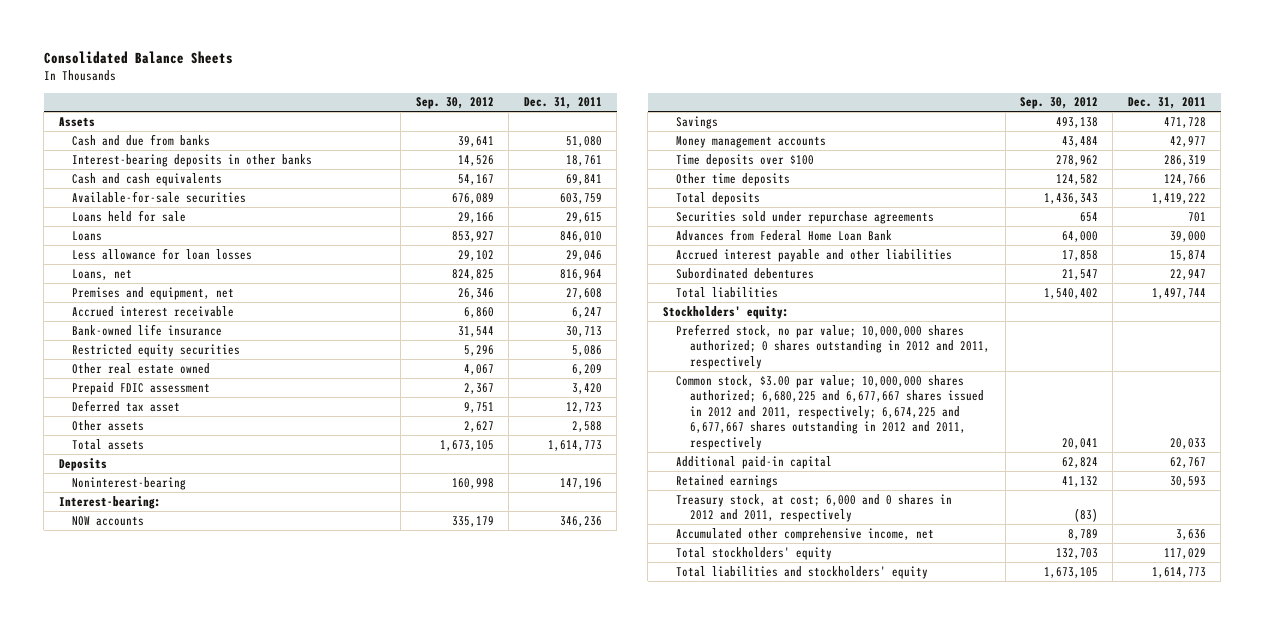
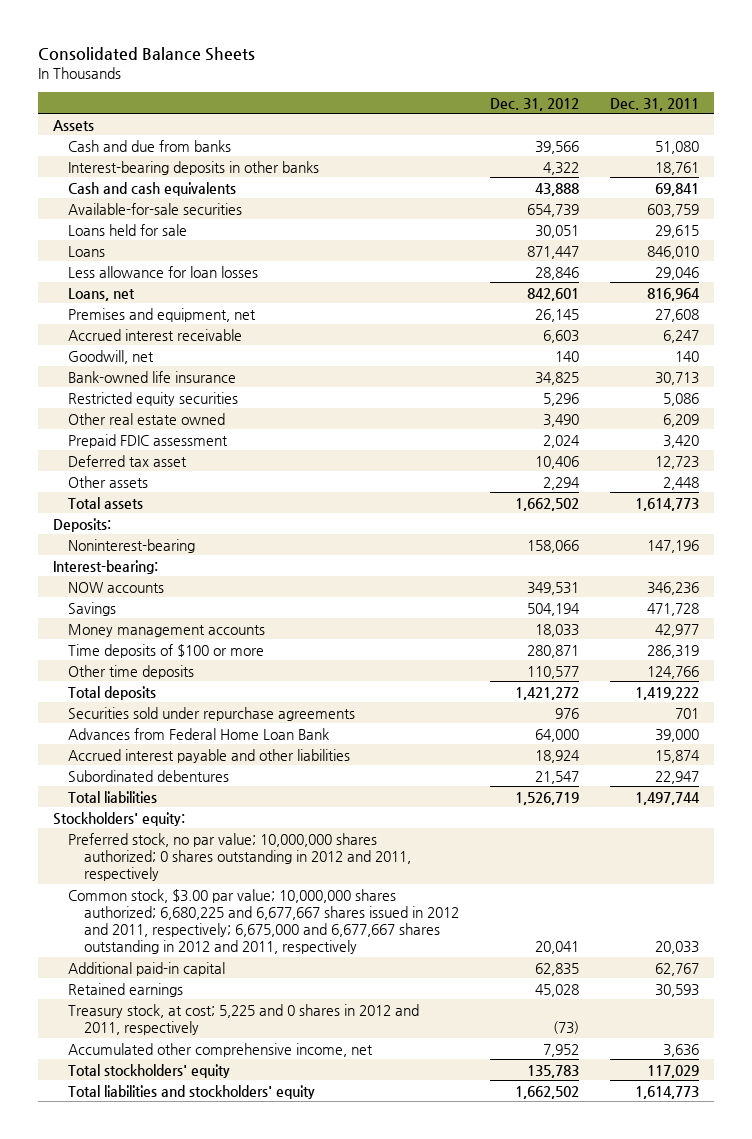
[415,97,494,110] Sep. 30, 2012 -> none
none -> [489,97,579,111] Dec. 31, 2012
none -> [68,349,155,364] Goodwill, net
[571,420,602,432] 2,588 -> [662,476,699,490] 2,448
[58,457,107,471] Deposits -> [53,517,112,532] Deposits:
[676,153,815,167] Time deposits over $100 -> [68,643,265,658] Time deposits of $100 or more
[676,374,985,450] Common stock, $3.00 par value; 10,000,000 shares authorized; 6,680,225 and 6,677,667 shares issued in 2012 and 2011, respectively; 6,674,225 and 6,677,667 shares outstanding in 2012 and 2011, respectively -> [68,888,459,955] Common stock, $3.00 par value; 10,000,000 shares authorized; 6,680,225 and 6,677,667 shares issued in 2012 and 2011, respectively; 6,675,000 and 6,677,667 shares outstanding in 2012 and 2011, respectively
[676,493,953,523] Treasury stock, at cost; 6,000 and 0 shares in 2012 and 2011, respectively -> [68,1003,420,1035] Treasury stock, at cost; 5,225 and 0 shares in 2012 and 2011, respectively

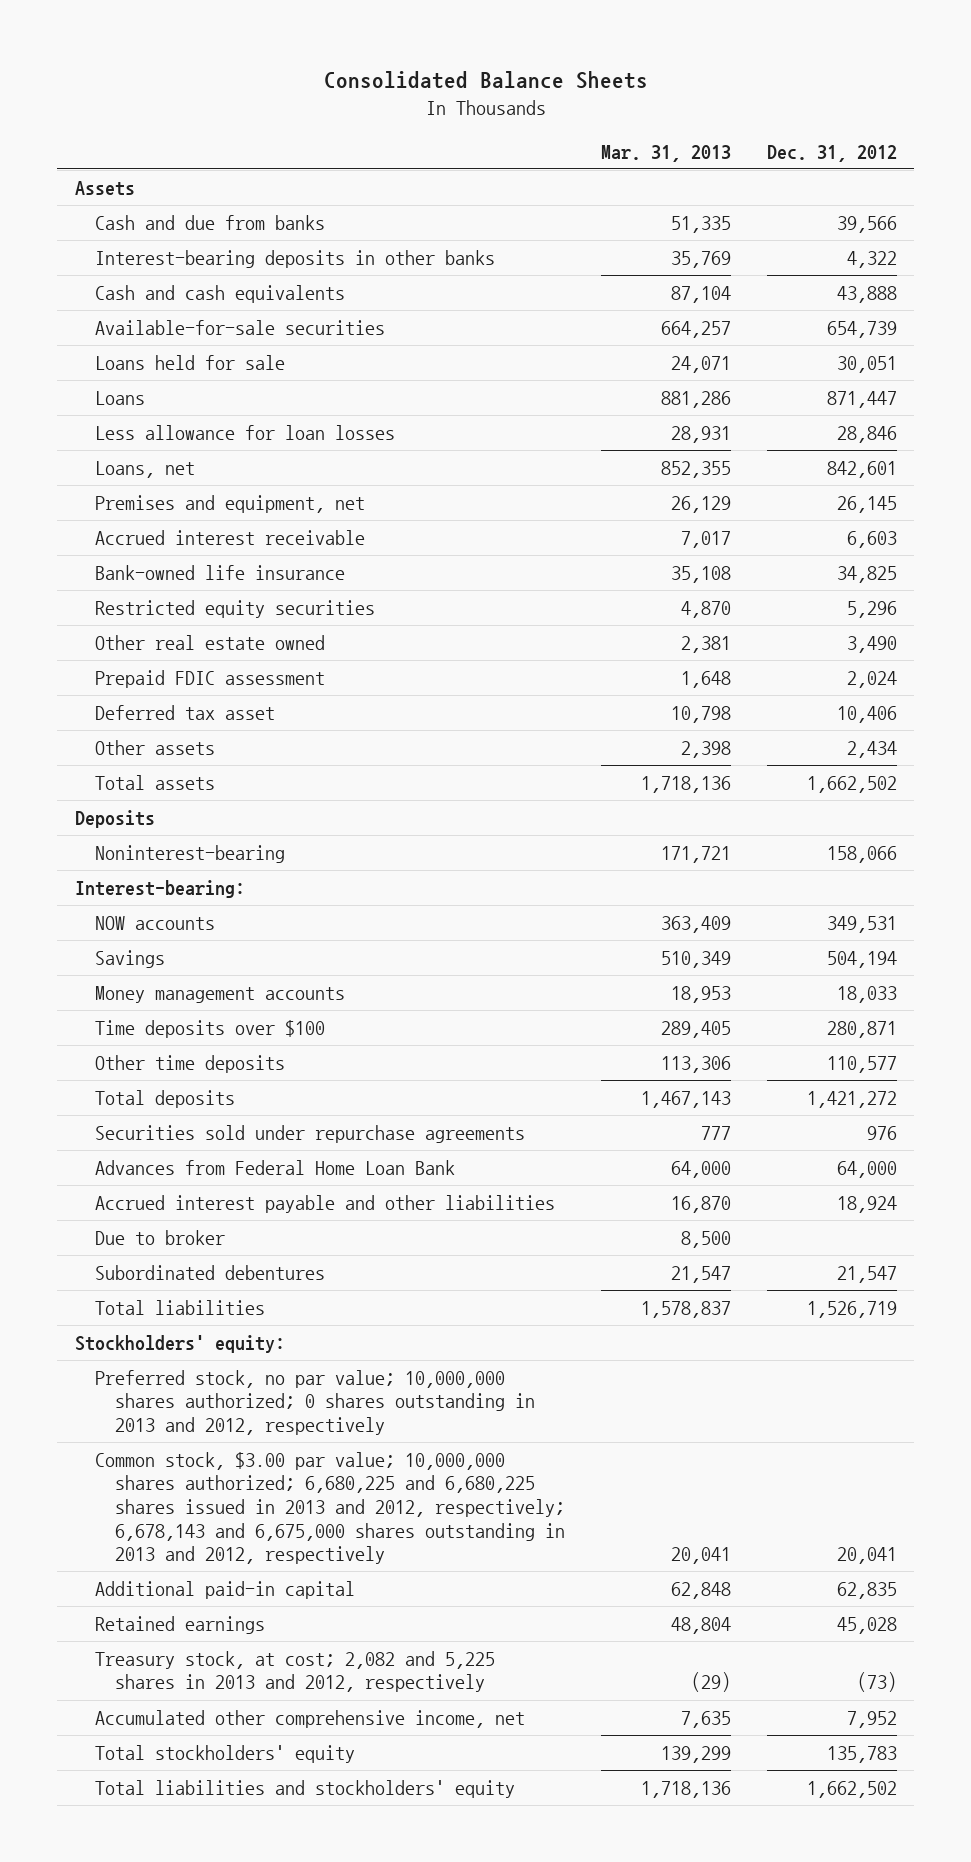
[609,97,699,111] Dec. 31, 2011 -> none
none -> [600,144,731,162] Mar. 31, 2013
[68,349,155,364] Goodwill, net -> none
[542,476,580,490] 2,294 -> [846,740,897,758] 2,434
[53,517,112,532] Deposits: -> [74,809,155,828] Deposits
[68,643,265,658] Time deposits of $100 or more -> [94,1019,325,1038] Time deposits over $100
none -> [94,1229,225,1245] Due to broker
[68,832,411,882] Preferred stock, no par value; 10,000,000 shares authorized; 0 shares outstanding in 2012 and 2011, respectively -> [94,1369,536,1436] Preferred stock, no par value; 10,000,000 shares authorized; 0 shares outstanding in 2013 and 2012, respectively
[68,888,459,955] Common stock, $3.00 par value; 10,000,000 shares authorized; 6,680,225 and 6,677,667 shares issued in 2012 and 2011, respectively; 6,675,000 and 6,677,667 shares outstanding in 2012 and 2011, respectively -> [94,1451,566,1565] Common stock, $3.00 par value; 10,000,000 shares authorized; 6,680,225 and 6,680,225 shares issued in 2013 and 2012, respectively; 6,678,143 and 6,675,000 shares outstanding in 2013 and 2012, respectively
[68,1003,420,1035] Treasury stock, at cost; 5,225 and 0 shares in 2012 and 2011, respectively -> [94,1650,495,1693] Treasury stock, at cost; 2,082 and 5,225 shares in 2013 and 2012, respectively

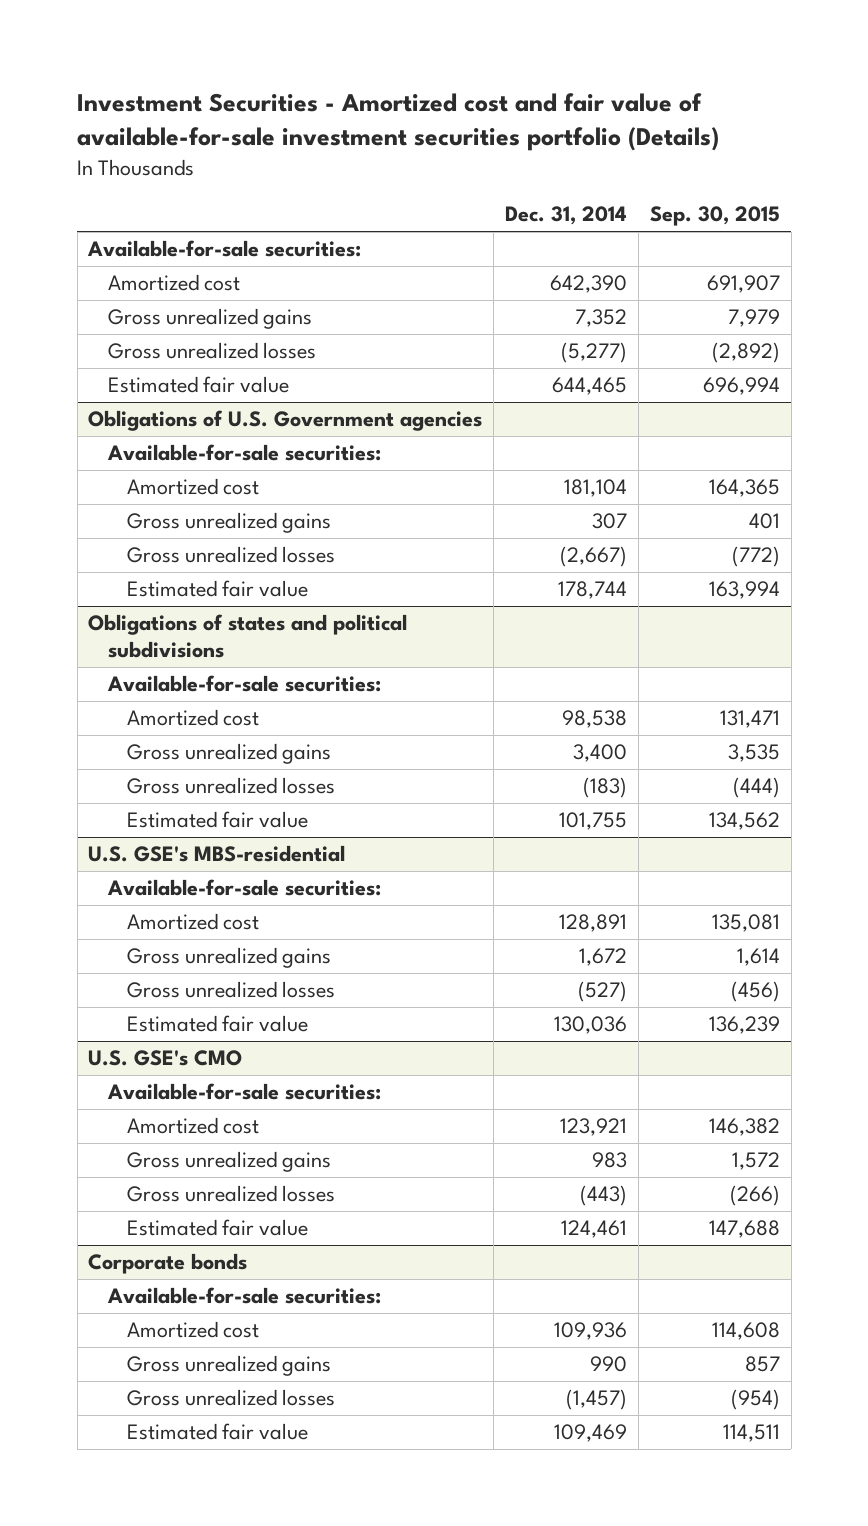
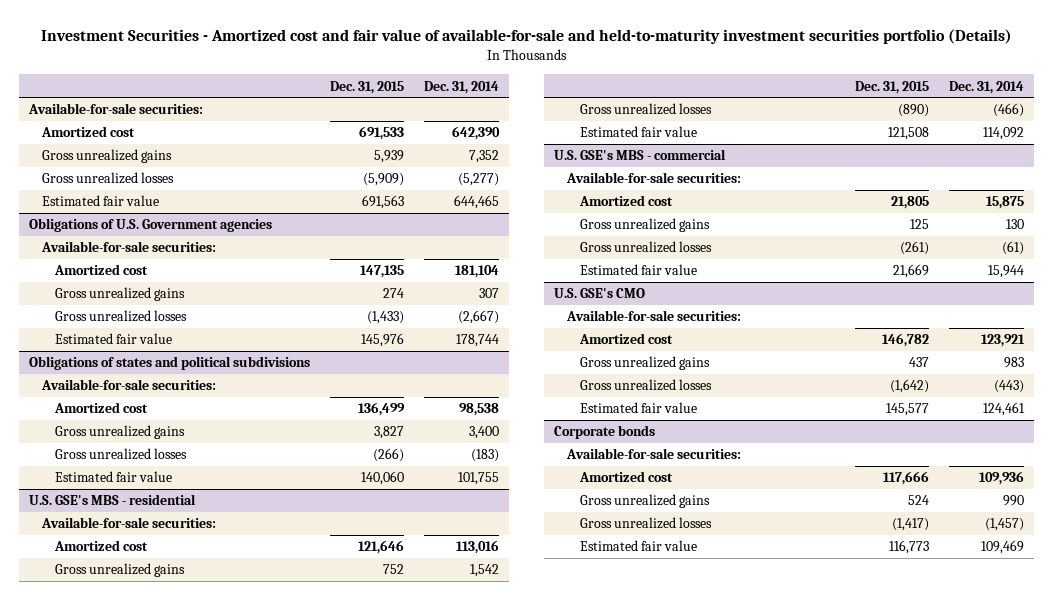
[77,93,720,152] Investment Securities - Amortized cost and fair value of available-for-sale investment securities portfolio (Details) -> [40,29,1012,45] Investment Securities - Amortized cost and fair value of available-for-sale and held-to-maturity investment securities portfolio (Details)
[650,206,781,227] Sep. 30, 2015 -> none
none -> [330,80,405,94] Dec. 31, 2015
[88,845,346,863] U.S. GSE's MBS-residential -> [29,494,197,506] U.S. GSE's MBS - residential
[559,914,628,933] 128,891 -> [456,540,500,555] 113,016
[579,948,628,967] 1,672 -> [470,564,500,578] 1,542
[578,981,628,1003] (527) -> [993,103,1025,118] (466)
[554,1016,628,1035] 130,036 -> [983,127,1025,141] 114,092
none -> [554,149,727,161] U.S. GSE's MBS - commercial
none -> [566,172,742,184] Available-for-sale securities:
none -> [578,195,673,207] Amortized cost
none -> [579,218,710,233] Gross unrealized gains
none -> [579,241,712,254] Gross unrealized losses
none -> [579,264,697,276] Estimated fair value

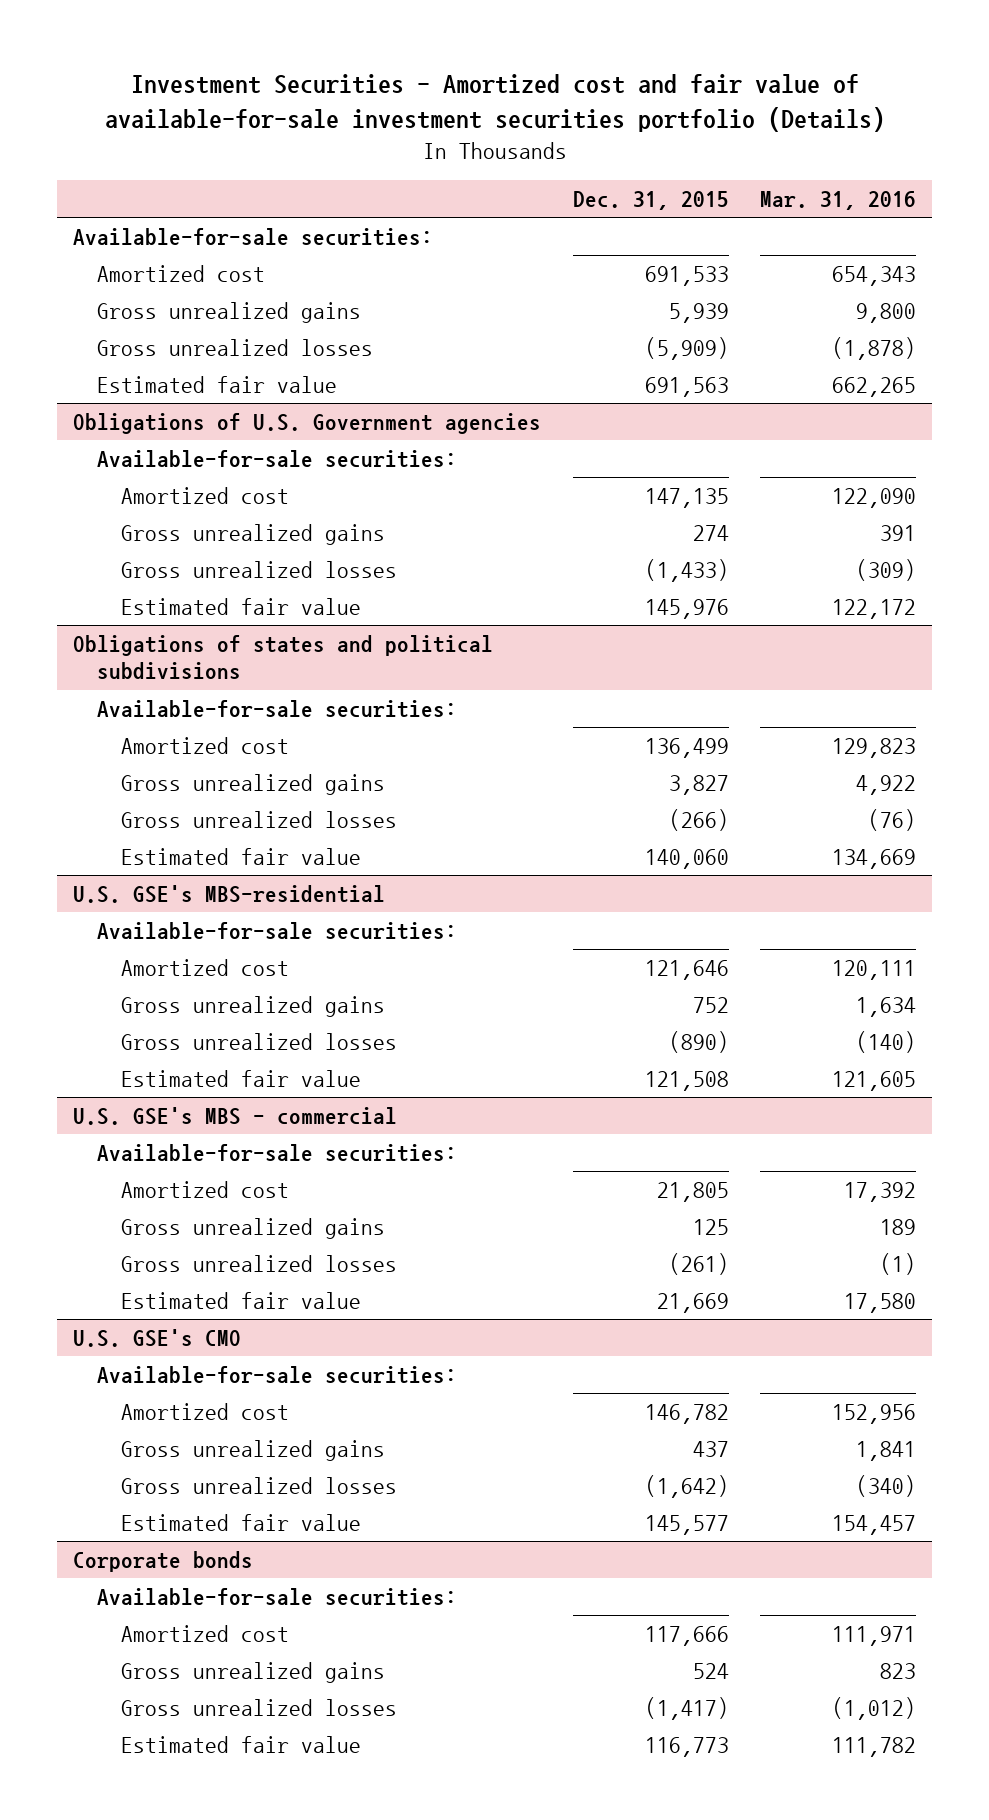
[40,29,1012,45] Investment Securities - Amortized cost and fair value of available-for-sale and held-to-maturity investment securities portfolio (Details) -> [104,74,885,133] Investment Securities - Amortized cost and fair value of available-for-sale investment securities portfolio (Details)
[424,80,500,94] Dec. 31, 2014 -> none
none -> [760,190,917,210] Mar. 31, 2016
[29,494,197,506] U.S. GSE's MBS - residential -> [73,884,386,903] U.S. GSE's MBS-residential

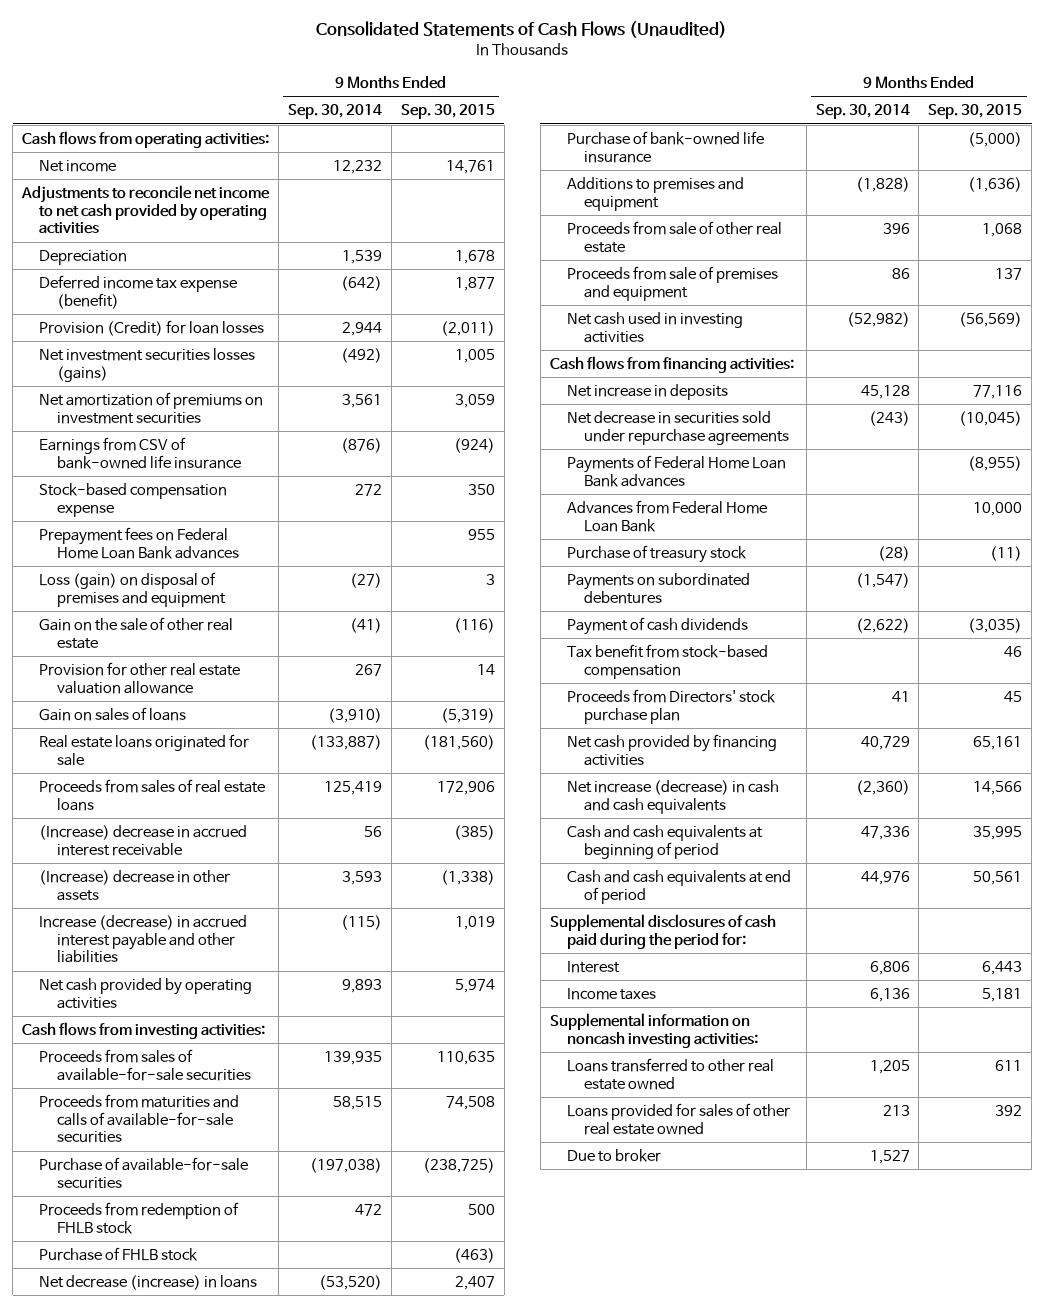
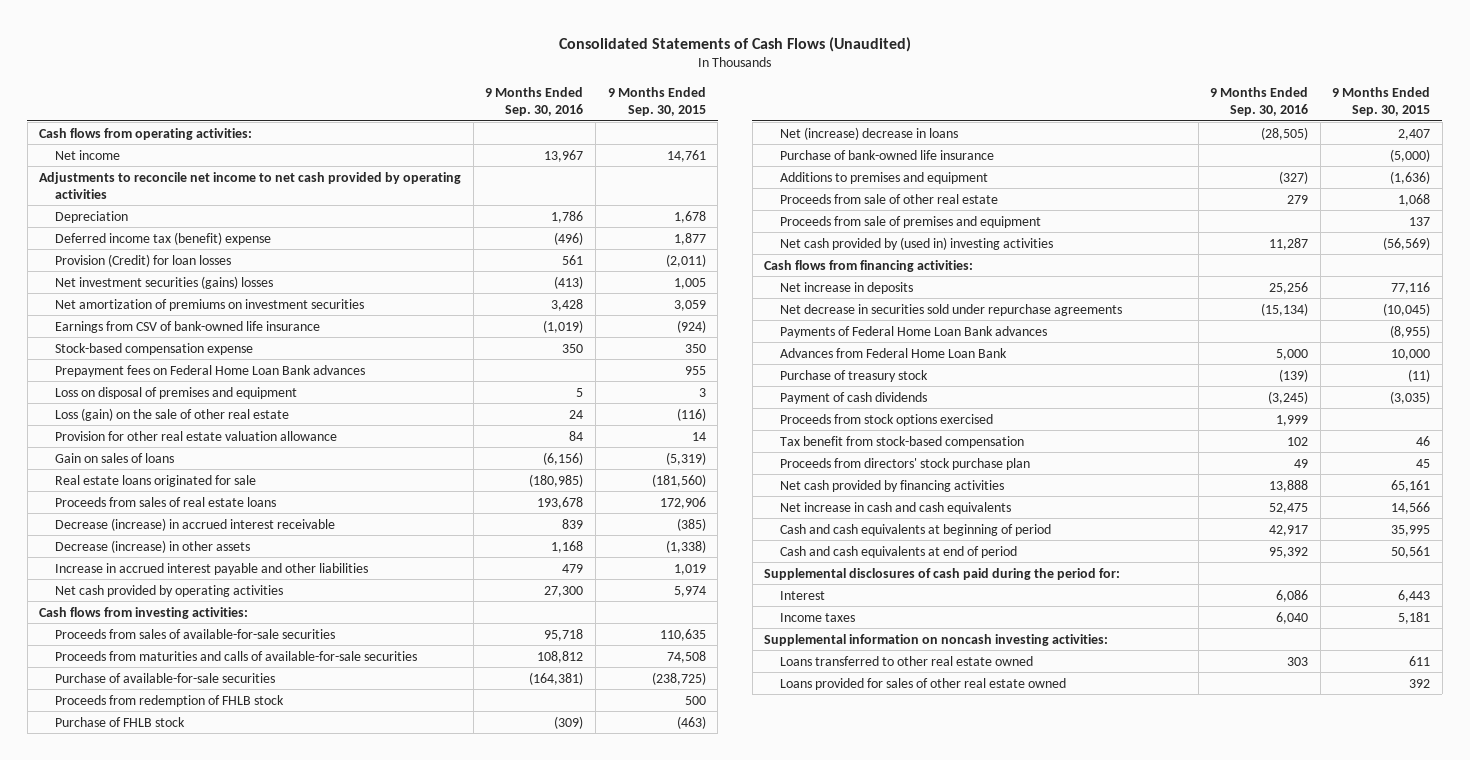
[287,104,382,120] Sep. 30, 2014 -> none
none -> [485,86,584,116] 9 Months Ended Sep. 30, 2016
[39,274,238,309] Deferred income tax expense (benefit) -> [55,231,272,245] Deferred income tax (benefit) expense
[39,347,256,382] Net investment securities losses (gains) -> [55,275,274,289] Net investment securities (gains) losses
[39,571,226,607] Loss (gain) on disposal of premises and equipment -> [55,386,298,399] Loss on disposal of premises and equipment
[39,616,234,649] Gain on the sale of other real estate -> [55,407,290,421] Loss (gain) on the sale of other real estate
[39,824,248,856] (Increase) decrease in accrued interest receivable -> [55,517,336,531] Decrease (increase) in accrued interest receivable
[39,869,231,901] (Increase) decrease in other assets -> [55,539,251,553] Decrease (increase) in other assets
[39,914,248,964] Increase (decrease) in accrued interest payable and other liabilities -> [55,562,369,575] Increase in accrued interest payable and other liabilities
[39,1274,258,1290] Net decrease (increase) in loans -> [779,126,958,140] Net (increase) decrease in loans
[567,311,744,343] Net cash used in investing activities -> [779,236,1053,250] Net cash provided by (used in) investing activities
[567,572,751,604] Payments on subordinated debentures -> none
none -> [779,413,993,426] Proceeds from stock options exercised
[567,688,777,724] Proceeds from Directors' stock purchase plan -> [779,457,1030,470] Proceeds from directors' stock purchase plan
[567,779,780,814] Net increase (decrease) in cash and cash equivalents -> [779,501,1011,514] Net increase in cash and cash equivalents
[567,1148,662,1162] Due to broker -> none

